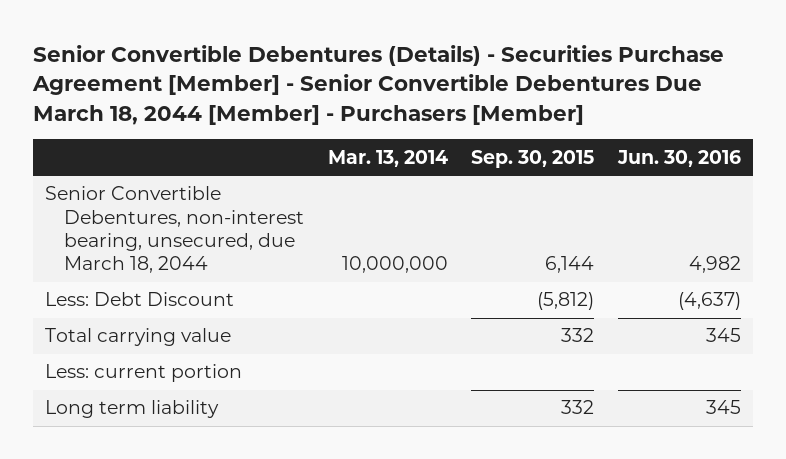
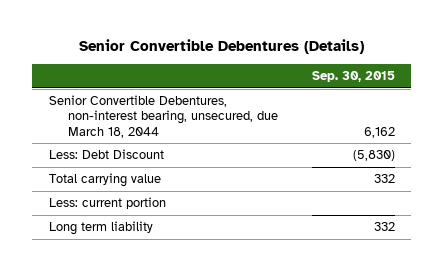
[32,45,725,125] Senior Convertible Debentures (Details) - Securities Purchase Agreement [Member] - Senior Convertible Debentures Due March 18, 2044 [Member] - Purchasers [Member] -> [78,39,364,55] Senior Convertible Debentures (Details)
[327,149,448,167] Mar. 13, 2014 -> none
[616,149,741,167] Jun. 30, 2016 -> none
[545,256,595,274] 6,144 -> [363,126,395,138] 6,162
[537,292,595,311] (5,812) -> [352,150,395,162] (5,830)

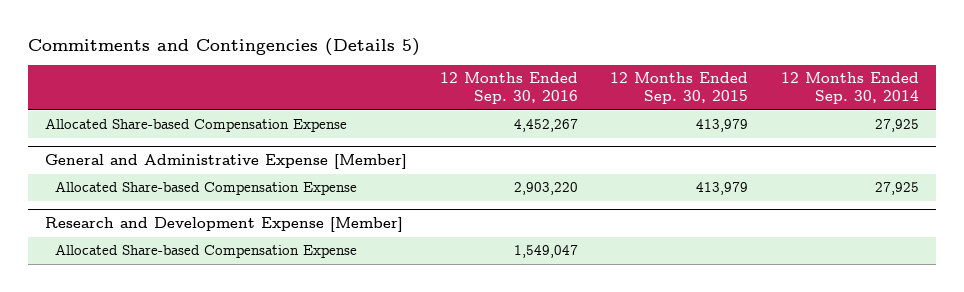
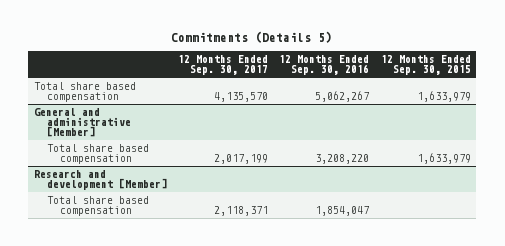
[28,37,421,56] Commitments and Contingencies (Details 5) -> [171,31,333,44] Commitments (Details 5)
[781,72,920,105] 12 Months Ended Sep. 30, 2014 -> none
none -> [178,54,269,76] 12 Months Ended Sep. 30, 2017
[44,118,347,133] Allocated Share-based Compensation Expense -> [33,82,136,103] Total share based compensation
[513,119,578,133] 4,452,267 -> [315,91,370,103] 5,062,267
[696,119,749,133] 413,979 -> [416,91,471,103] 1,633,979
[44,154,407,170] General and Administrative Expense [Member] -> [33,108,132,138] General and administrative [Member]
[55,181,358,196] Allocated Share-based Compensation Expense -> [47,144,150,165] Total share based compensation
[513,182,578,196] 2,903,220 -> [315,154,370,165] 3,208,220
[696,182,749,196] 413,979 -> [416,153,471,165] 1,633,979
[44,217,403,233] Research and Development Expense [Member] -> [33,170,168,191] Research and development [Member]
[55,244,358,259] Allocated Share-based Compensation Expense -> [47,196,150,217] Total share based compensation
[513,245,578,259] 1,549,047 -> [315,206,370,217] 1,854,047

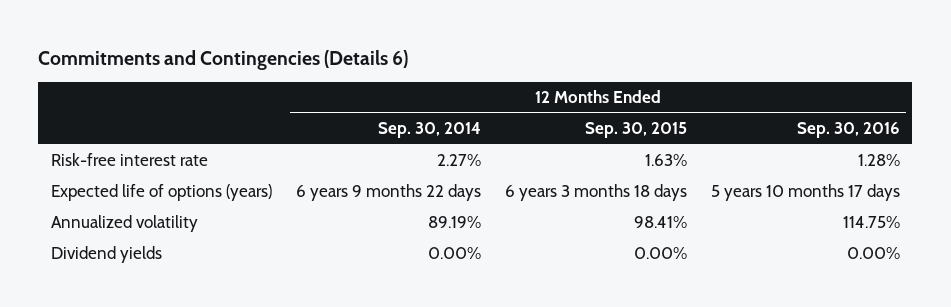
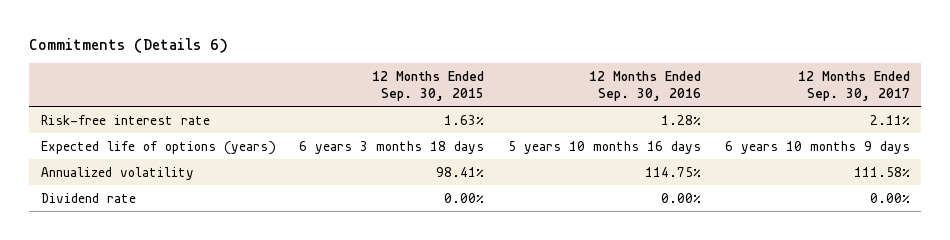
[38,49,409,70] Commitments and Contingencies (Details 6) -> [28,37,228,53] Commitments (Details 6)
[377,122,481,139] Sep. 30, 2014 -> none
none -> [797,70,910,102] 12 Months Ended Sep. 30, 2017
[711,184,901,202] 5 years 10 months 17 days -> [507,140,701,154] 5 years 10 months 16 days
[50,246,162,264] Dividend yields -> [40,192,136,203] Dividend rate

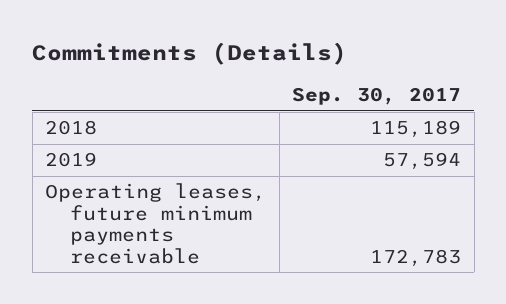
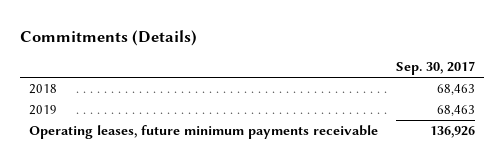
[370,120,462,139] 115,189 -> [436,84,475,96] 68,463
[383,152,462,171] 57,594 -> [436,105,475,117] 68,463
[370,248,462,267] 172,783 -> [429,126,475,139] 136,926

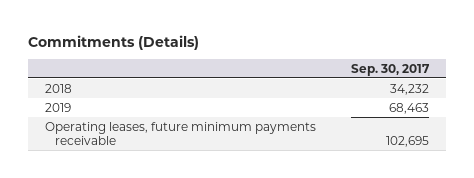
[436,84,475,96] 68,463 -> [389,83,429,95] 34,232
[429,126,475,139] 136,926 -> [385,135,429,147] 102,695

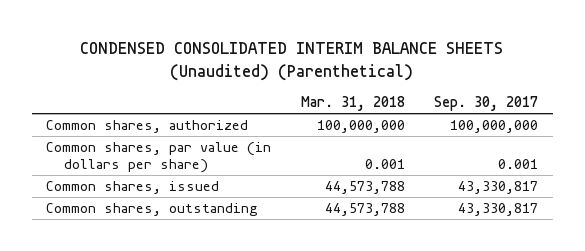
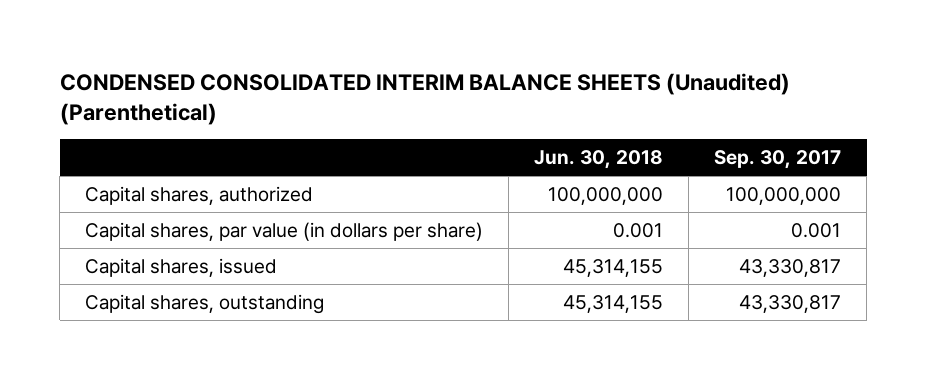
[300,96,405,112] Mar. 31, 2018 -> none
none -> [534,150,664,170] Jun. 30, 2018
[46,119,249,133] Common shares, authorized -> [85,185,314,205] Capital shares, authorized
[46,141,272,173] Common shares, par value (in dollars per share) -> [85,221,484,241] Capital shares, par value (in dollars per share)
[46,180,220,194] Common shares, issued -> [85,257,278,277] Capital shares, issued
[46,202,259,216] Common shares, outstanding -> [85,293,325,314] Capital shares, outstanding

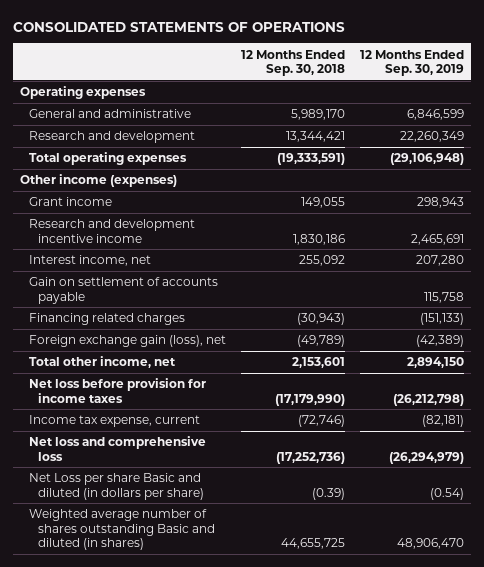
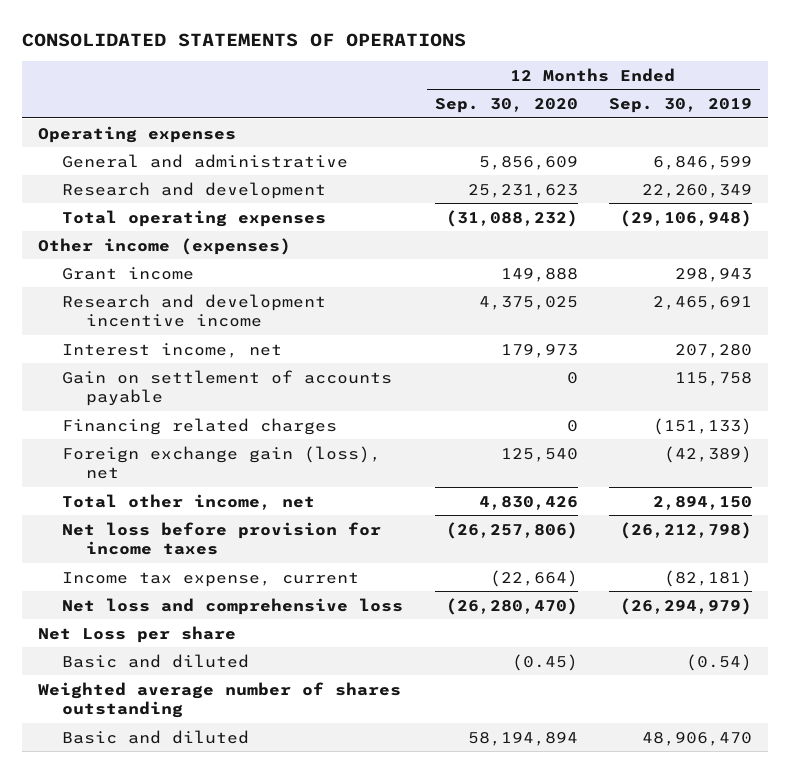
[240,49,345,77] 12 Months Ended Sep. 30, 2018 -> none
none -> [434,98,578,114] Sep. 30, 2020
none -> [37,625,236,643] Net Loss per share
[29,473,205,500] Net Loss per share Basic and diluted (in dollars per share) -> [62,653,250,668] Basic and diluted
none -> [37,681,401,718] Weighted average number of shares outstanding
[29,509,216,550] Weighted average number of shares outstanding Basic and diluted (in shares) -> [62,729,250,744] Basic and diluted

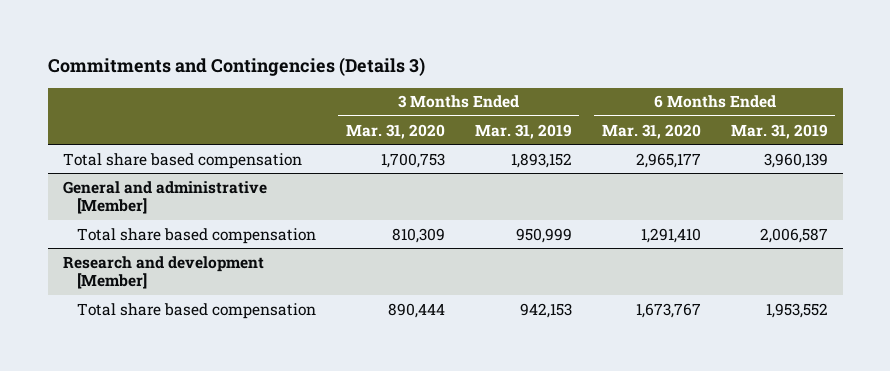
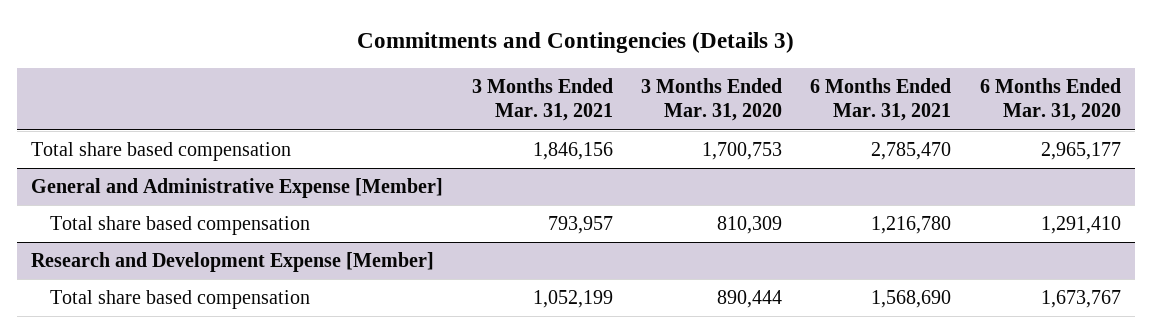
[474,123,572,139] Mar. 31, 2019 -> none
[730,123,828,139] Mar. 31, 2019 -> none
none -> [471,77,613,122] 3 Months Ended Mar. 31, 2021
none -> [810,77,952,122] 6 Months Ended Mar. 31, 2021
[62,180,267,215] General and administrative [Member] -> [31,178,444,199] General and Administrative Expense [Member]
[62,255,264,290] Research and development [Member] -> [31,252,435,273] Research and Development Expense [Member]

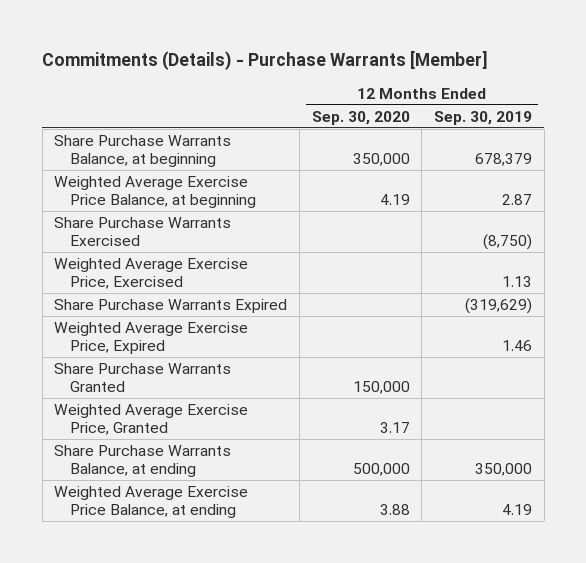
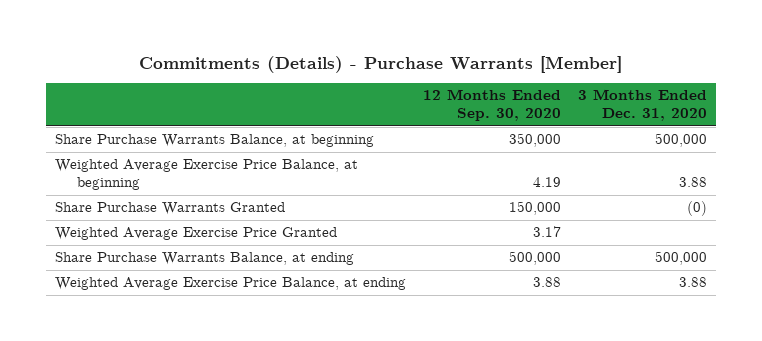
[434,110,533,125] Sep. 30, 2019 -> none
none -> [578,89,708,122] 3 Months Ended Dec. 31, 2020
[54,217,232,247] Share Purchase Warrants Exercised -> none
[54,258,249,290] Weighted Average Exercise Price, Exercised -> none
[54,299,288,314] Share Purchase Warrants Expired -> none
[54,322,249,355] Weighted Average Exercise Price, Expired -> none
[54,404,249,436] Weighted Average Exercise Price, Granted -> [55,227,338,241] Weighted Average Exercise Price Granted

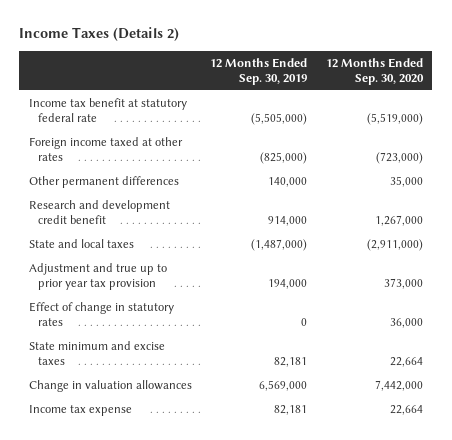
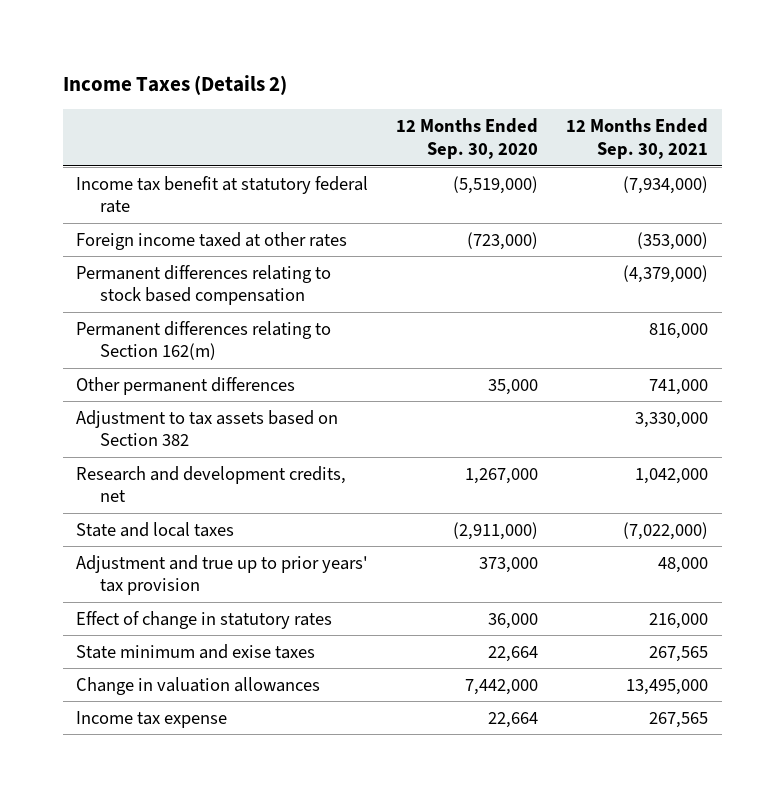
[210,57,308,85] 12 Months Ended Sep. 30, 2019 -> none
none -> [565,118,708,159] 12 Months Ended Sep. 30, 2021
none -> [76,264,332,306] Permanent differences relating to stock based compensation
none -> [76,320,332,361] Permanent differences relating to Section 162(m)
none -> [76,409,339,447] Adjustment to tax assets based on Section 382
[28,199,170,225] Research and development credit benefit -> [76,465,347,503] Research and development credits, net
[28,262,167,291] Adjustment and true up to prior year tax provision -> [76,554,369,596] Adjustment and true up to prior years' tax provision
[28,340,165,366] State minimum and excise taxes -> [76,643,316,659] State minimum and exise taxes

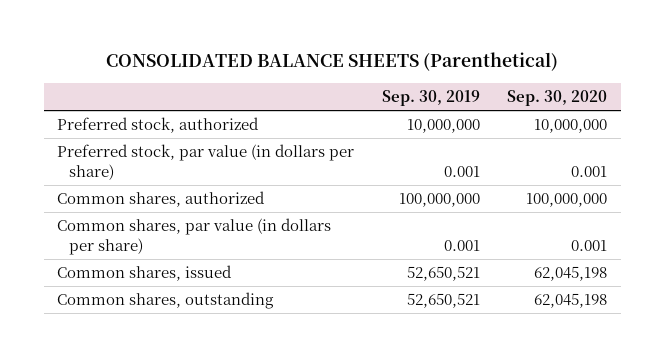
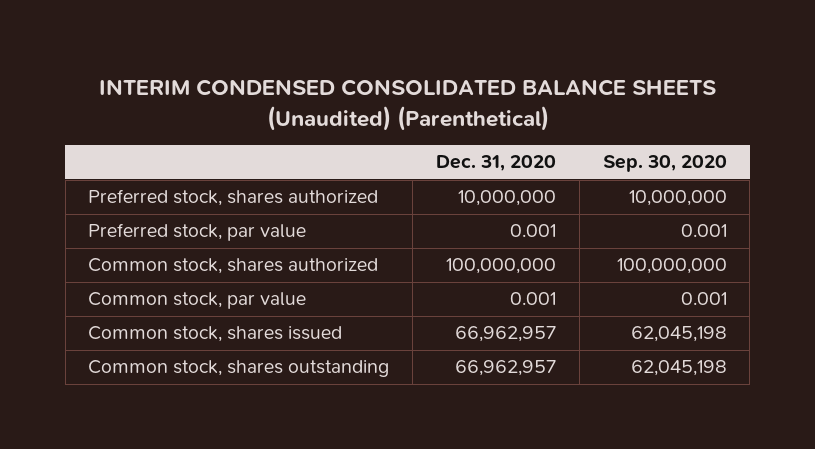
[106,52,559,72] CONSOLIDATED BALANCE SHEETS (Parenthetical) -> [98,79,716,131] INTERIM CONDENSED CONSOLIDATED BALANCE SHEETS (Unaudited) (Parenthetical)
[381,89,480,106] Sep. 30, 2019 -> none
none -> [436,155,557,172] Dec. 31, 2020
[57,117,260,134] Preferred stock, authorized -> [88,189,379,207] Preferred stock, shares authorized
[57,144,355,181] Preferred stock, par value (in dollars per share) -> [88,223,307,242] Preferred stock, par value
[57,191,266,208] Common shares, authorized -> [88,258,379,275] Common stock, shares authorized
[57,218,332,256] Common shares, par value (in dollars per share) -> [88,292,307,310] Common stock, par value
[57,265,233,282] Common shares, issued -> [88,326,343,343] Common stock, shares issued
[57,292,275,310] Common shares, outstanding -> [88,360,390,378] Common stock, shares outstanding

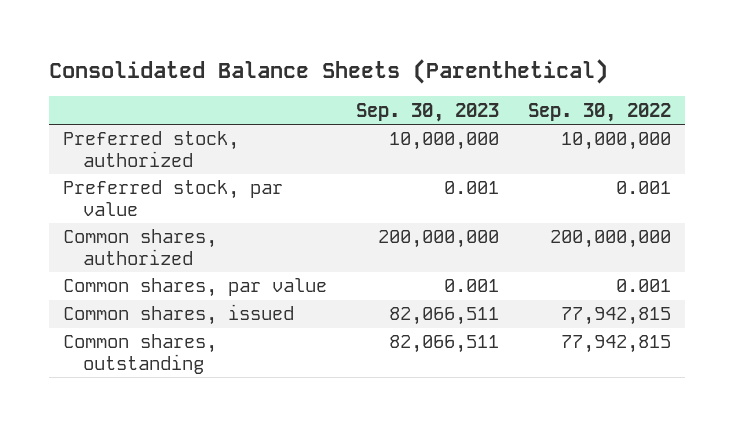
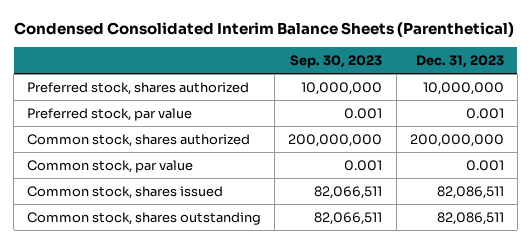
[49,58,609,84] Consolidated Balance Sheets (Parenthetical) -> [13,22,514,38] Condensed Consolidated Interim Balance Sheets (Parenthetical)
[527,102,671,122] Sep. 30, 2022 -> none
none -> [415,54,504,68] Dec. 31, 2023
[63,131,240,167] Preferred stock, authorized -> [27,81,250,95] Preferred stock, shares authorized
[63,229,218,265] Common shares, authorized -> [27,133,251,147] Common stock, shares authorized
[63,278,328,298] Common shares, par value -> [27,159,194,173] Common stock, par value
[63,304,295,326] Common shares, issued -> [27,185,224,199] Common stock, shares issued
[63,334,218,374] Common shares, outstanding -> [27,211,262,225] Common stock, shares outstanding

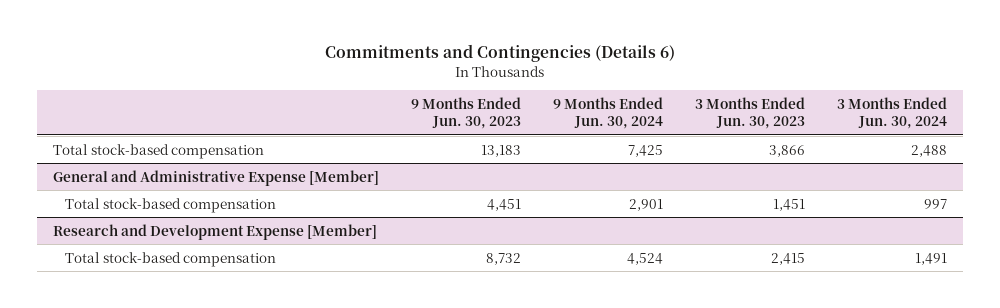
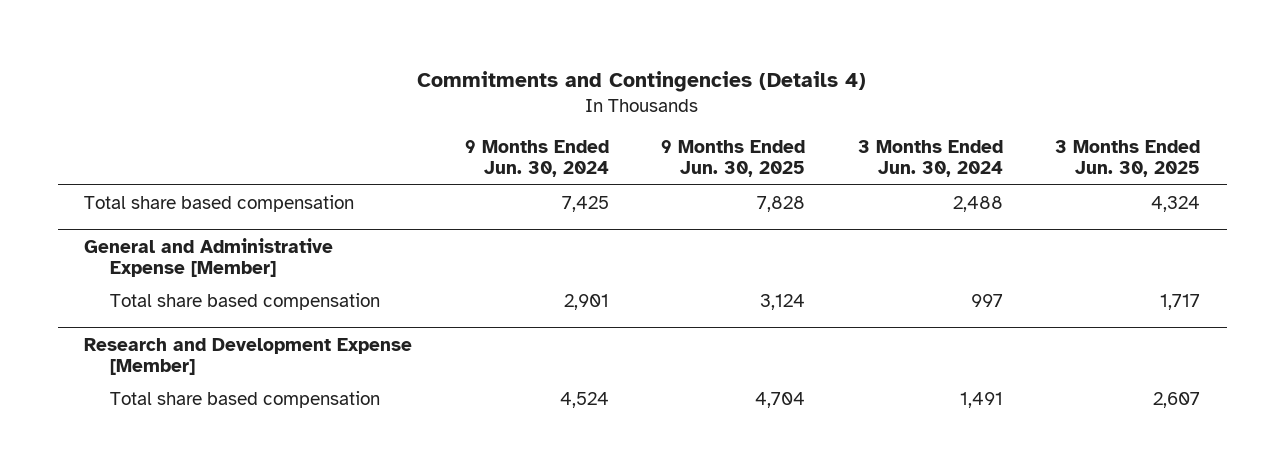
[325,44,676,63] Commitments and Contingencies (Details 6) -> [417,70,867,92] Commitments and Contingencies (Details 4)
[411,96,522,130] 9 Months Ended Jun. 30, 2023 -> none
[694,96,805,130] 3 Months Ended Jun. 30, 2023 -> none
none -> [661,140,806,178] 9 Months Ended Jun. 30, 2025
none -> [1055,140,1201,178] 3 Months Ended Jun. 30, 2025
[53,143,265,159] Total stock-based compensation -> [84,194,355,212] Total share based compensation
[65,197,277,213] Total stock-based compensation -> [109,292,380,310] Total share based compensation
[65,251,277,267] Total stock-based compensation -> [109,390,380,408] Total share based compensation

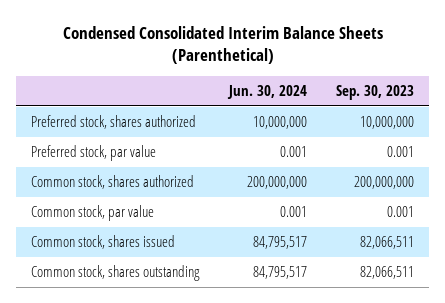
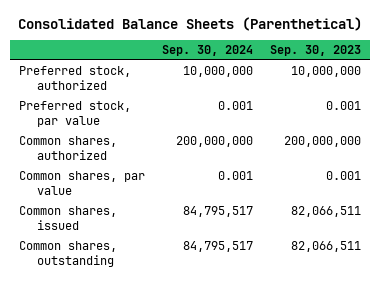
[62,25,383,65] Condensed Consolidated Interim Balance Sheets (Parenthetical) -> [18,16,363,31] Consolidated Balance Sheets (Parenthetical)
[226,84,307,99] Jun. 30, 2024 -> none
none -> [162,45,254,57] Sep. 30, 2024
[31,115,197,130] Preferred stock, shares authorized -> [18,65,131,91] Preferred stock, authorized
[31,175,195,190] Common stock, shares authorized -> [18,135,117,161] Common shares, authorized
[31,205,155,222] Common stock, par value -> [18,170,145,196] Common shares, par value
[31,235,176,250] Common stock, shares issued -> [18,205,117,231] Common shares, issued
[31,265,201,282] Common stock, shares outstanding -> [18,240,117,268] Common shares, outstanding

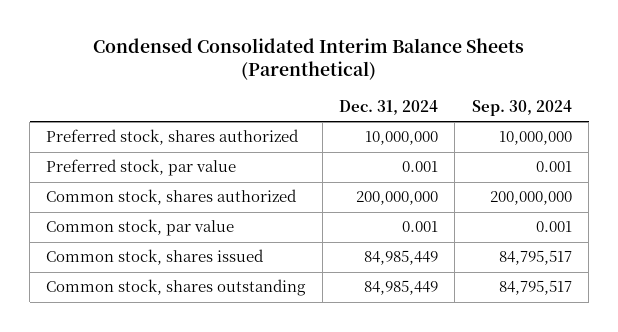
[18,16,363,31] Consolidated Balance Sheets (Parenthetical) -> [93,37,525,81] Condensed Consolidated Interim Balance Sheets (Parenthetical)
[270,45,362,57] Sep. 30, 2023 -> none
none -> [339,99,439,115] Dec. 31, 2024
[18,65,131,91] Preferred stock, authorized -> [46,129,300,146] Preferred stock, shares authorized
[18,135,117,161] Common shares, authorized -> [46,189,298,206] Common stock, shares authorized
[18,170,145,196] Common shares, par value -> [46,219,235,237] Common stock, par value
[18,205,117,231] Common shares, issued -> [46,249,265,266] Common stock, shares issued
[18,240,117,268] Common shares, outstanding -> [46,279,307,297] Common stock, shares outstanding

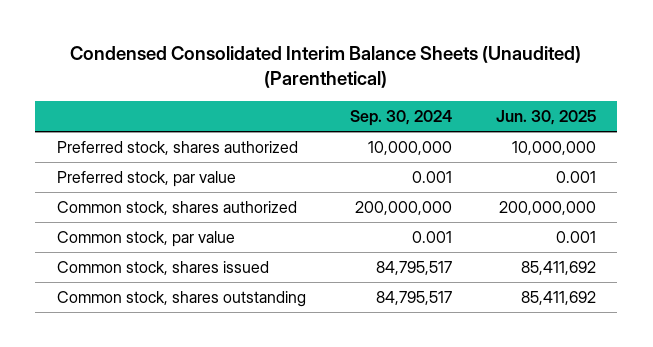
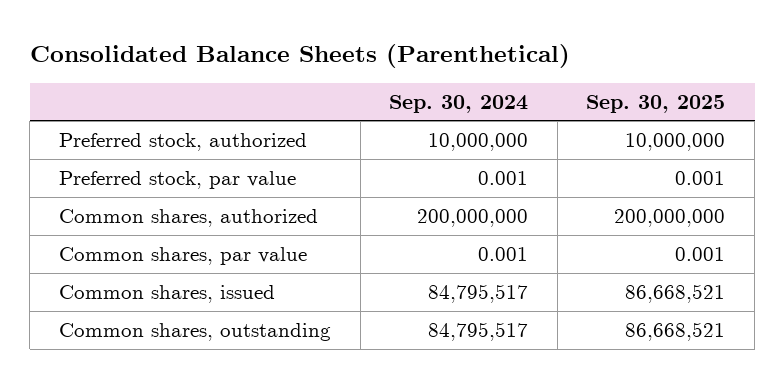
[70,46,582,89] Condensed Consolidated Interim Balance Sheets (Unaudited) (Parenthetical) -> [29,43,570,68] Consolidated Balance Sheets (Parenthetical)
[495,110,596,126] Jun. 30, 2025 -> none
none -> [586,94,726,113] Sep. 30, 2025
[57,140,299,155] Preferred stock, shares authorized -> [58,133,307,152] Preferred stock, authorized
[57,200,298,215] Common stock, shares authorized -> [58,209,318,228] Common shares, authorized
[57,230,236,247] Common stock, par value -> [58,247,307,266] Common shares, par value
[57,260,270,275] Common stock, shares issued -> [58,285,275,304] Common shares, issued
[57,290,307,307] Common stock, shares outstanding -> [58,323,331,342] Common shares, outstanding

